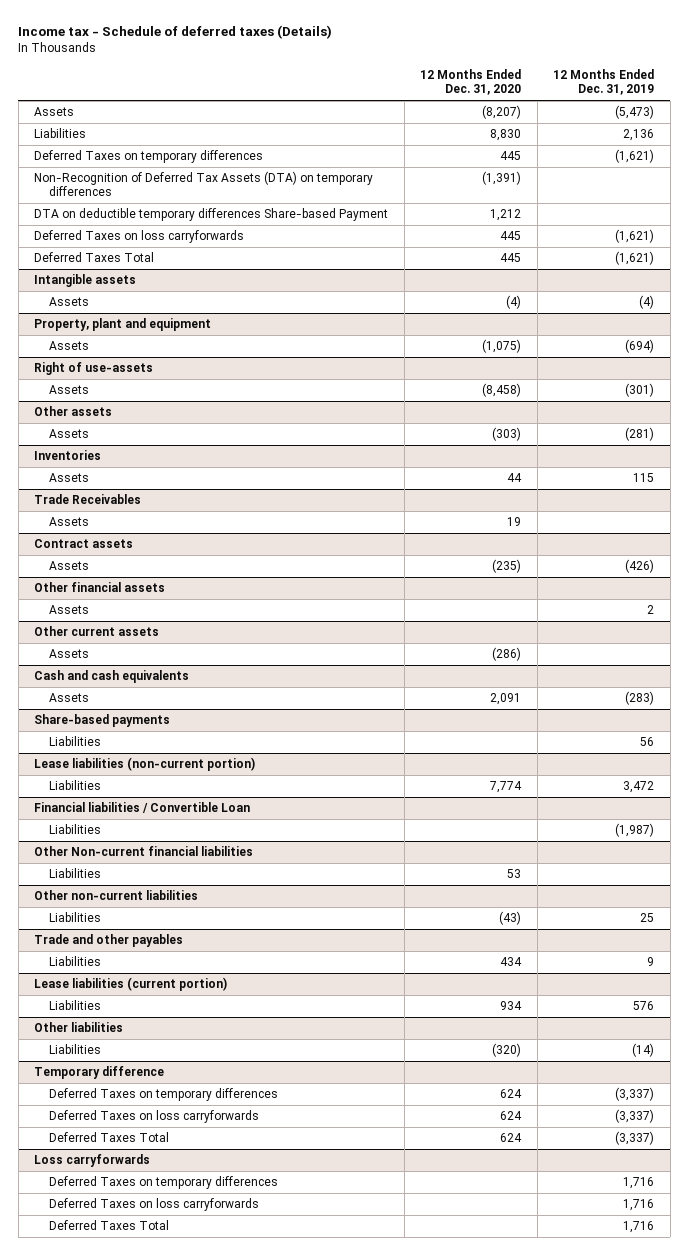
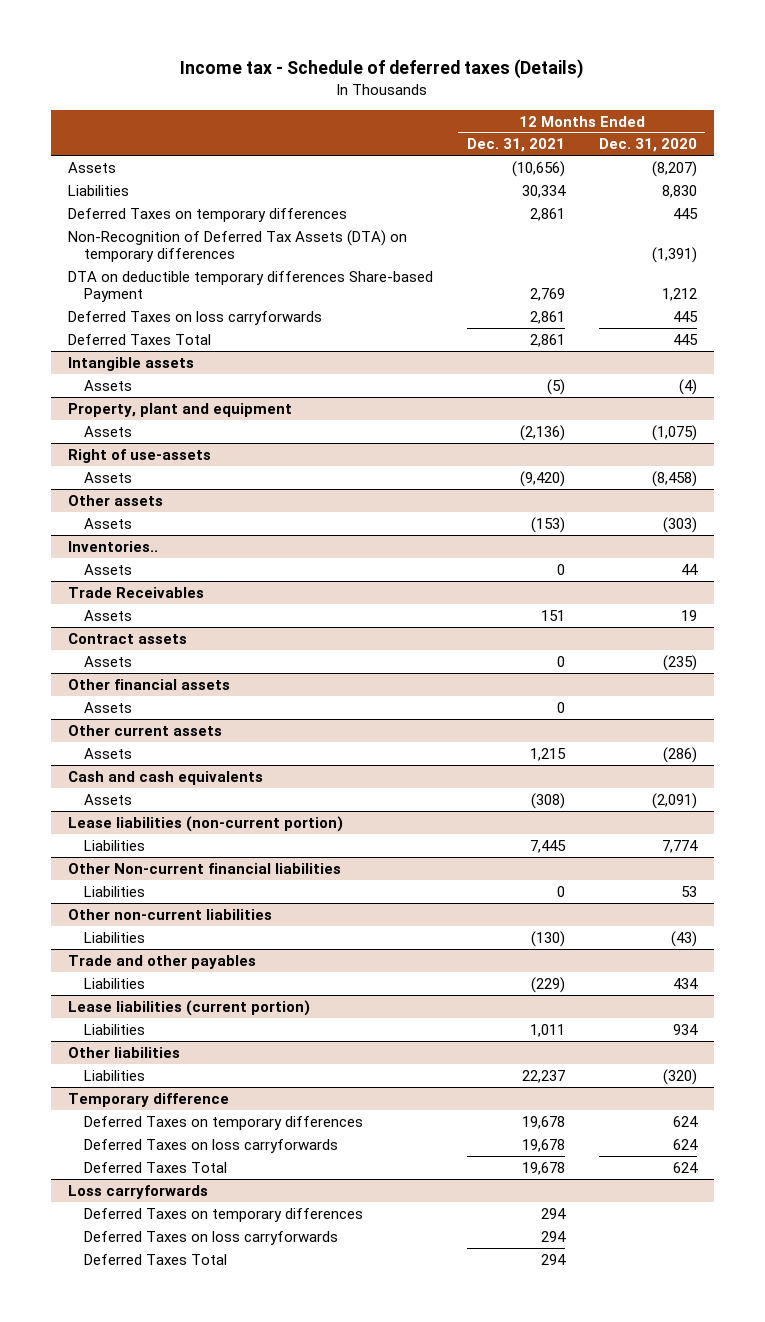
[553,69,655,96] 12 Months Ended Dec. 31, 2019 -> none
none -> [466,138,565,153] Dec. 31, 2021
[34,450,102,461] Inventories -> [67,540,158,552] Inventories..
[34,714,171,728] Share-based payments -> none
[48,736,101,747] Liabilities -> none
[490,693,522,706] 2,091 -> [651,792,697,809] (2,091)
[34,802,251,814] Financial liabilities / Convertible Loan -> none
[48,824,101,835] Liabilities -> none

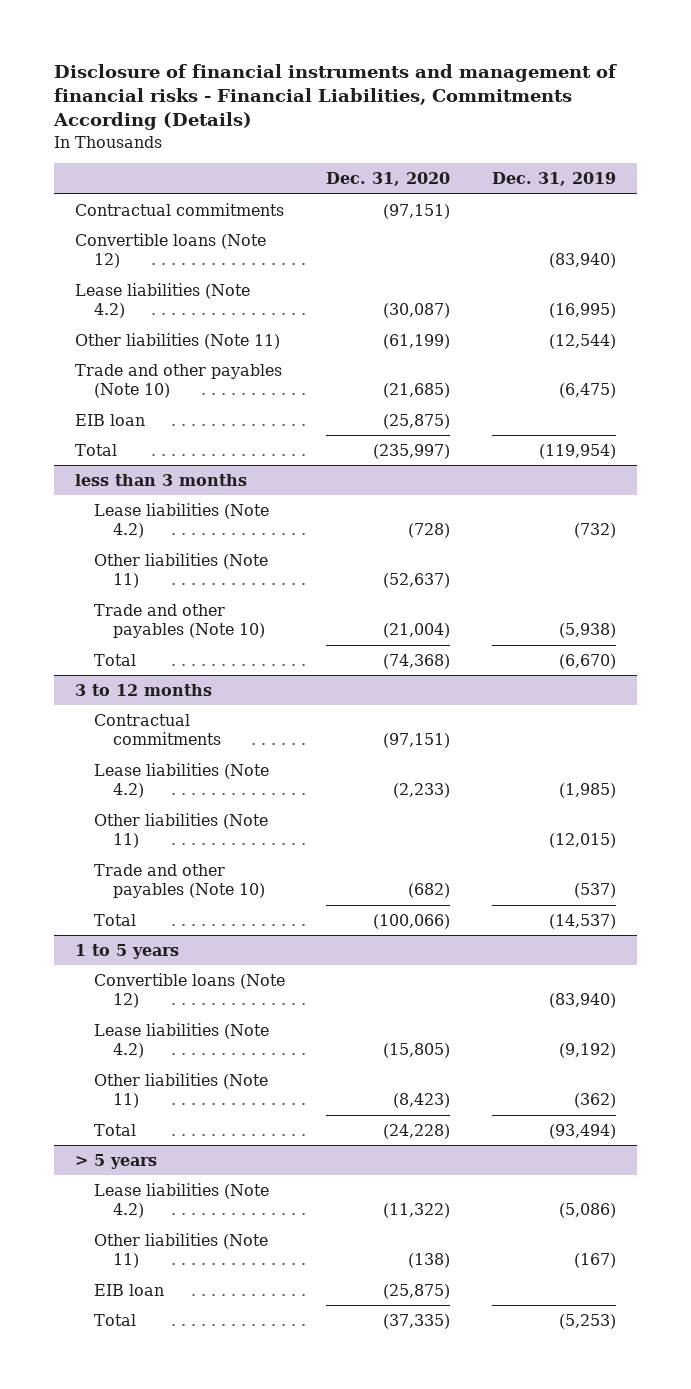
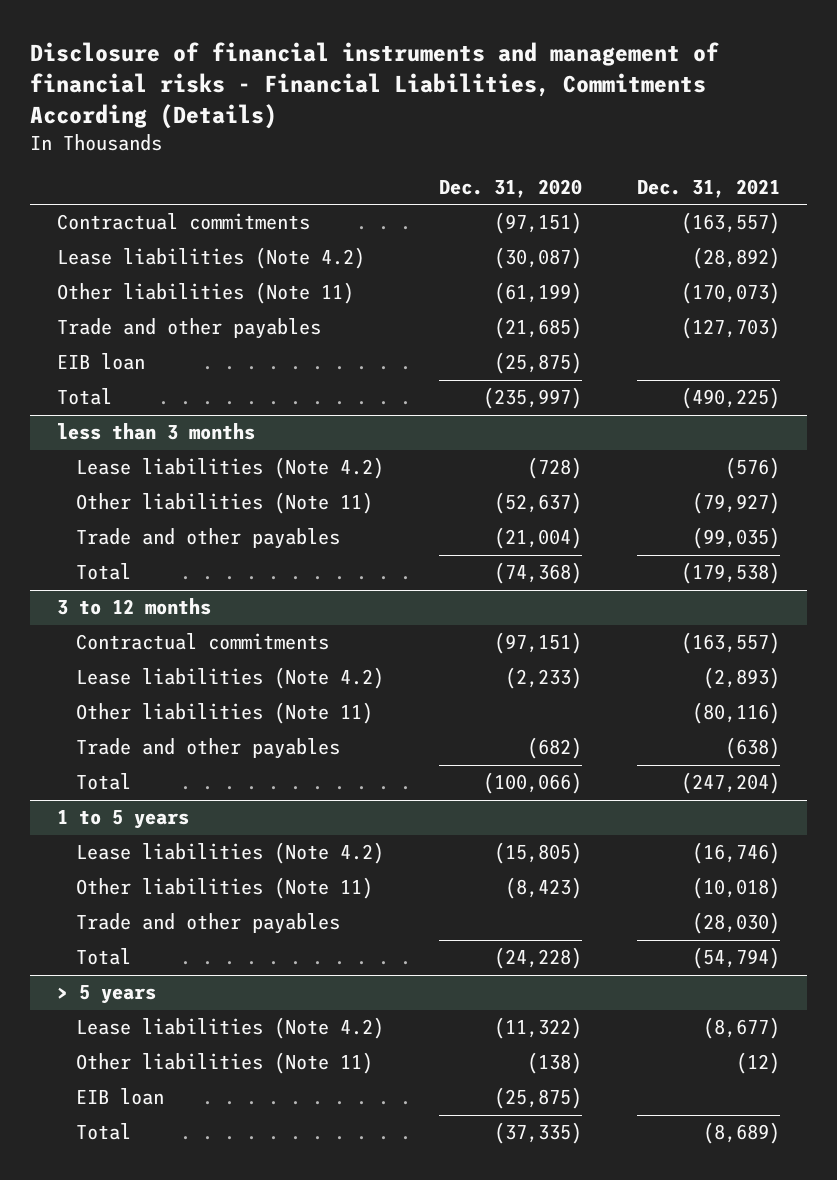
[492,172,617,187] Dec. 31, 2019 -> none
none -> [636,178,780,198] Dec. 31, 2021
[74,232,266,269] Convertible loans (Note 12) -> none
[74,363,282,399] Trade and other payables (Note 10) -> [57,318,322,340] Trade and other payables
[93,603,265,639] Trade and other payables (Note 10) -> [75,528,340,550] Trade and other payables
[93,863,265,899] Trade and other payables (Note 10) -> [75,738,340,760] Trade and other payables
[93,972,285,1009] Convertible loans (Note 12) -> none
none -> [75,913,340,935] Trade and other payables

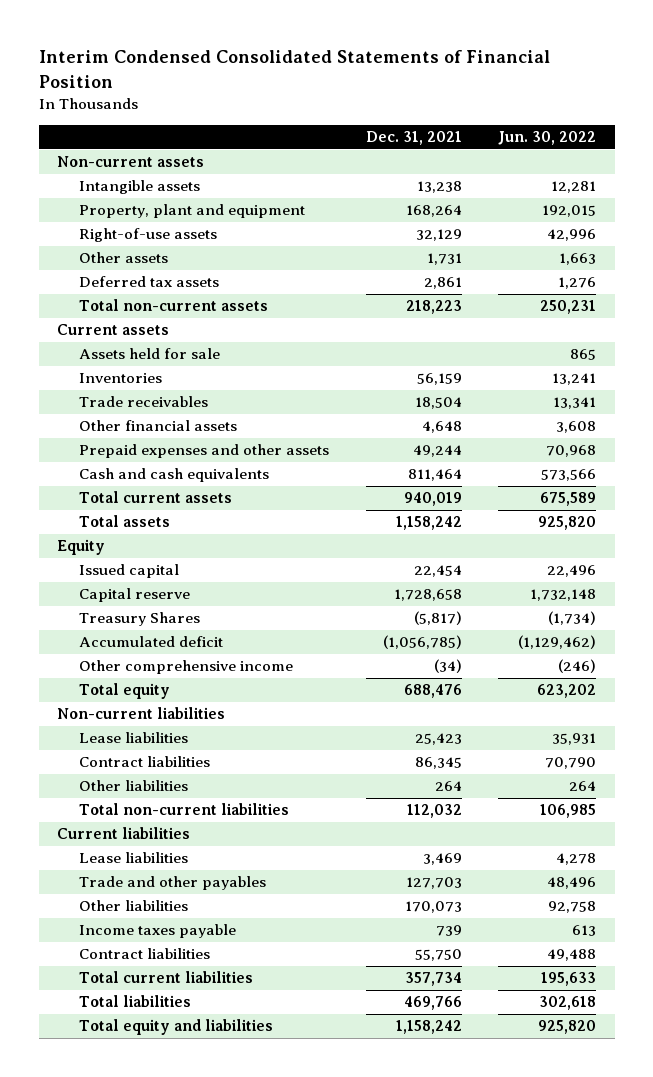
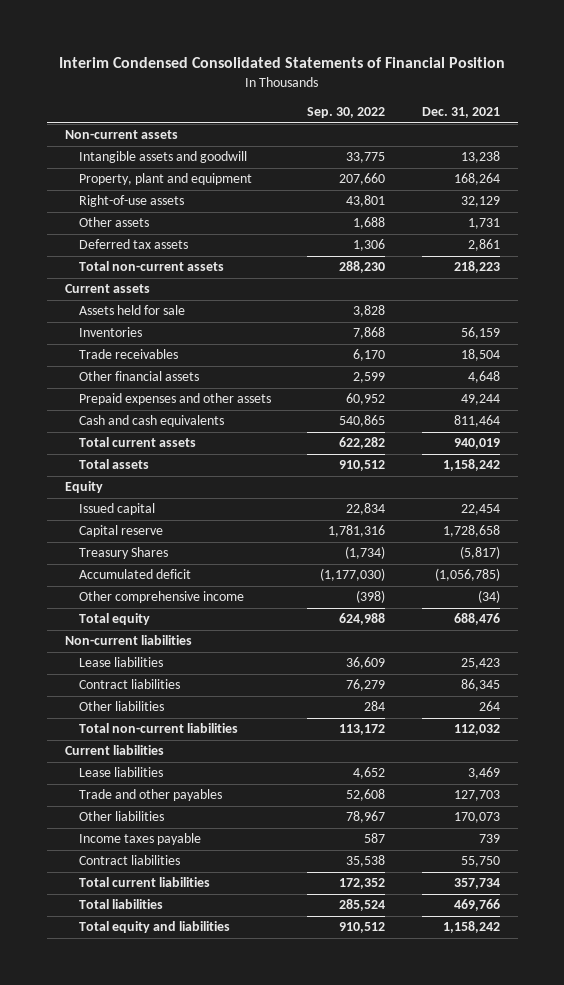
[498,131,597,146] Jun. 30, 2022 -> none
none -> [307,107,386,119] Sep. 30, 2022
[79,180,201,195] Intangible assets -> [79,151,248,164] Intangible assets and goodwill

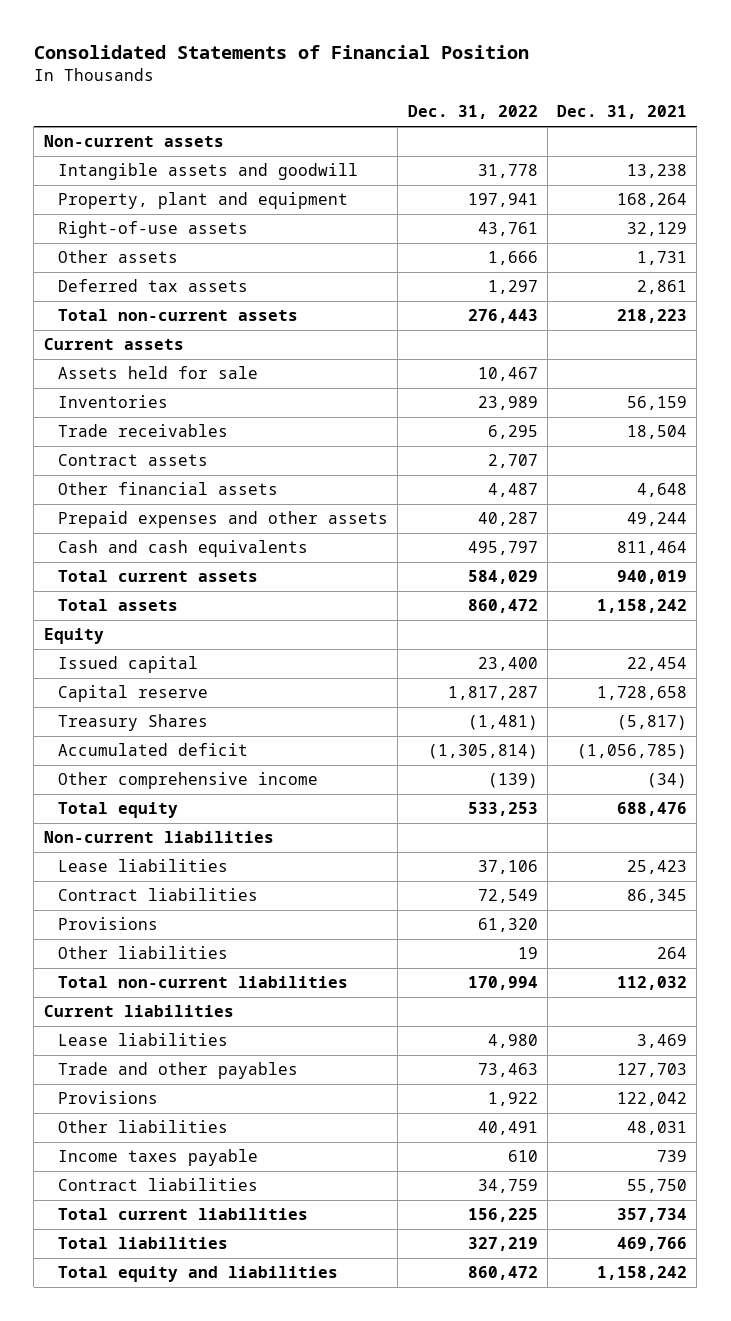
[59,57,506,69] Interim Condensed Consolidated Statements of Financial Position -> [33,45,529,60] Consolidated Statements of Financial Position
[307,107,386,119] Sep. 30, 2022 -> none
none -> [407,105,538,120] Dec. 31, 2022
none -> [58,454,209,467] Contract assets
none -> [58,917,159,931] Provisions
none -> [58,1091,159,1105] Provisions
[453,812,500,824] 170,073 -> [627,1121,688,1136] 48,031

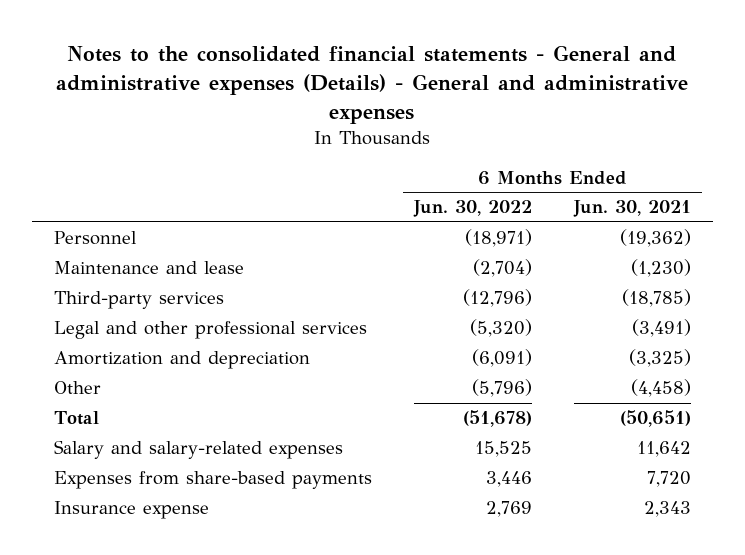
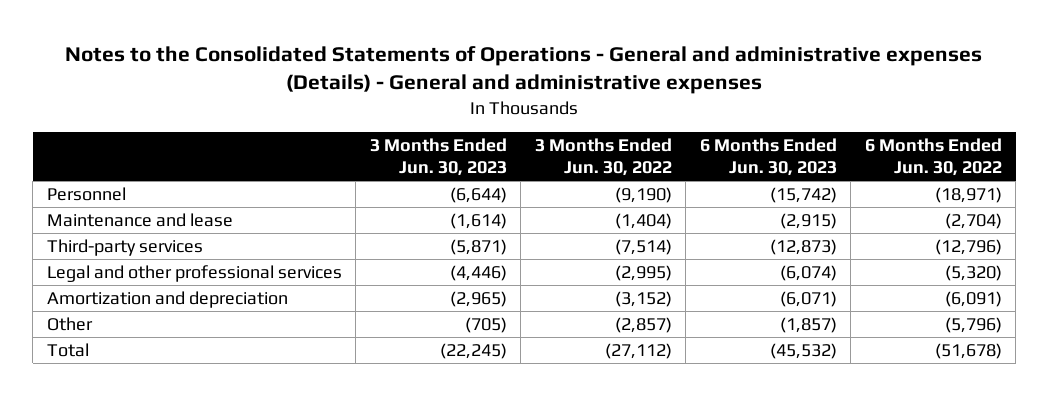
[56,45,689,124] Notes to the consolidated financial statements - General and administrative expenses (Details) - General and administrative expenses -> [65,46,983,95] Notes to the Consolidated Statements of Operations - General and administrative expenses (Details) - General and administrative expenses
[573,200,692,218] Jun. 30, 2021 -> none
none -> [369,138,507,176] 3 Months Ended Jun. 30, 2023
none -> [534,138,672,176] 3 Months Ended Jun. 30, 2022
none -> [699,138,837,176] 6 Months Ended Jun. 30, 2023
[53,440,343,460] Salary and salary-related expenses -> none
[53,471,372,490] Expenses from share-based payments -> none
[53,501,209,520] Insurance expense -> none

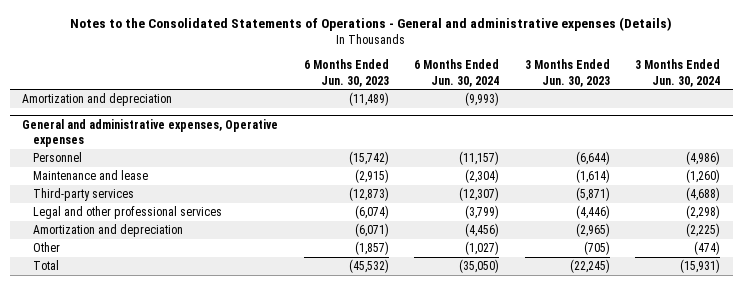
[65,46,983,95] Notes to the Consolidated Statements of Operations - General and administrative expenses (Details) - General and administrative expenses -> [70,17,673,32] Notes to the Consolidated Statements of Operations - General and administrative expenses (Details)
[534,138,672,176] 3 Months Ended Jun. 30, 2022 -> none
[864,138,1002,176] 6 Months Ended Jun. 30, 2022 -> none
none -> [414,59,500,87] 6 Months Ended Jun. 30, 2024
none -> [635,59,721,87] 3 Months Ended Jun. 30, 2024
none -> [22,93,173,107] Amortization and depreciation
none -> [22,118,279,148] General and administrative expenses, Operative expenses

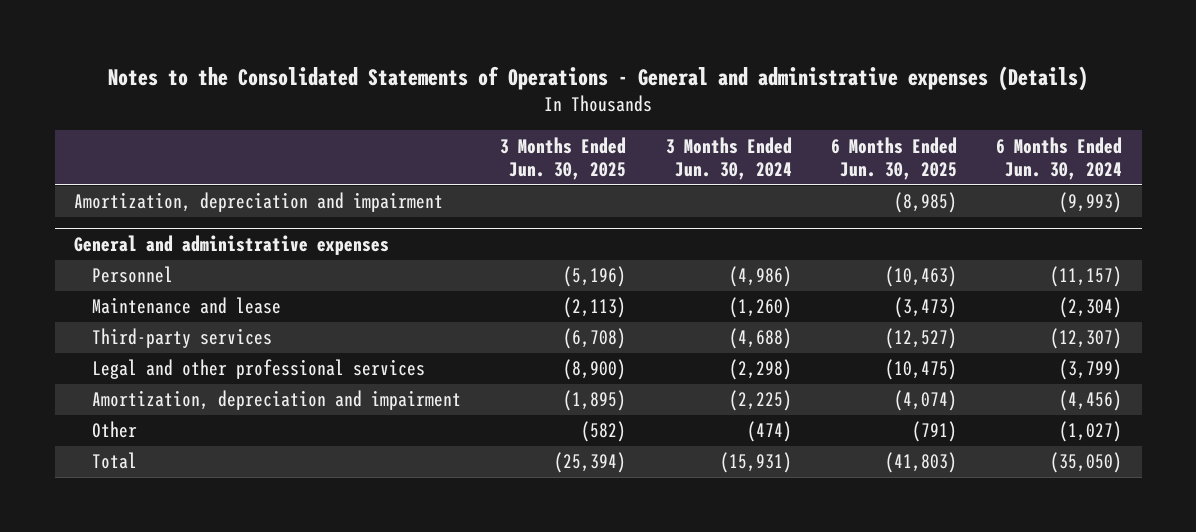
[303,59,389,87] 6 Months Ended Jun. 30, 2023 -> none
[524,59,610,87] 3 Months Ended Jun. 30, 2023 -> none
none -> [500,136,627,180] 3 Months Ended Jun. 30, 2025
none -> [830,136,957,180] 6 Months Ended Jun. 30, 2025
[22,93,173,107] Amortization and depreciation -> [74,192,444,213] Amortization, depreciation and impairment
[22,118,279,148] General and administrative expenses, Operative expenses -> [74,234,390,255] General and administrative expenses
[32,224,183,238] Amortization and depreciation -> [91,390,461,411] Amortization, depreciation and impairment

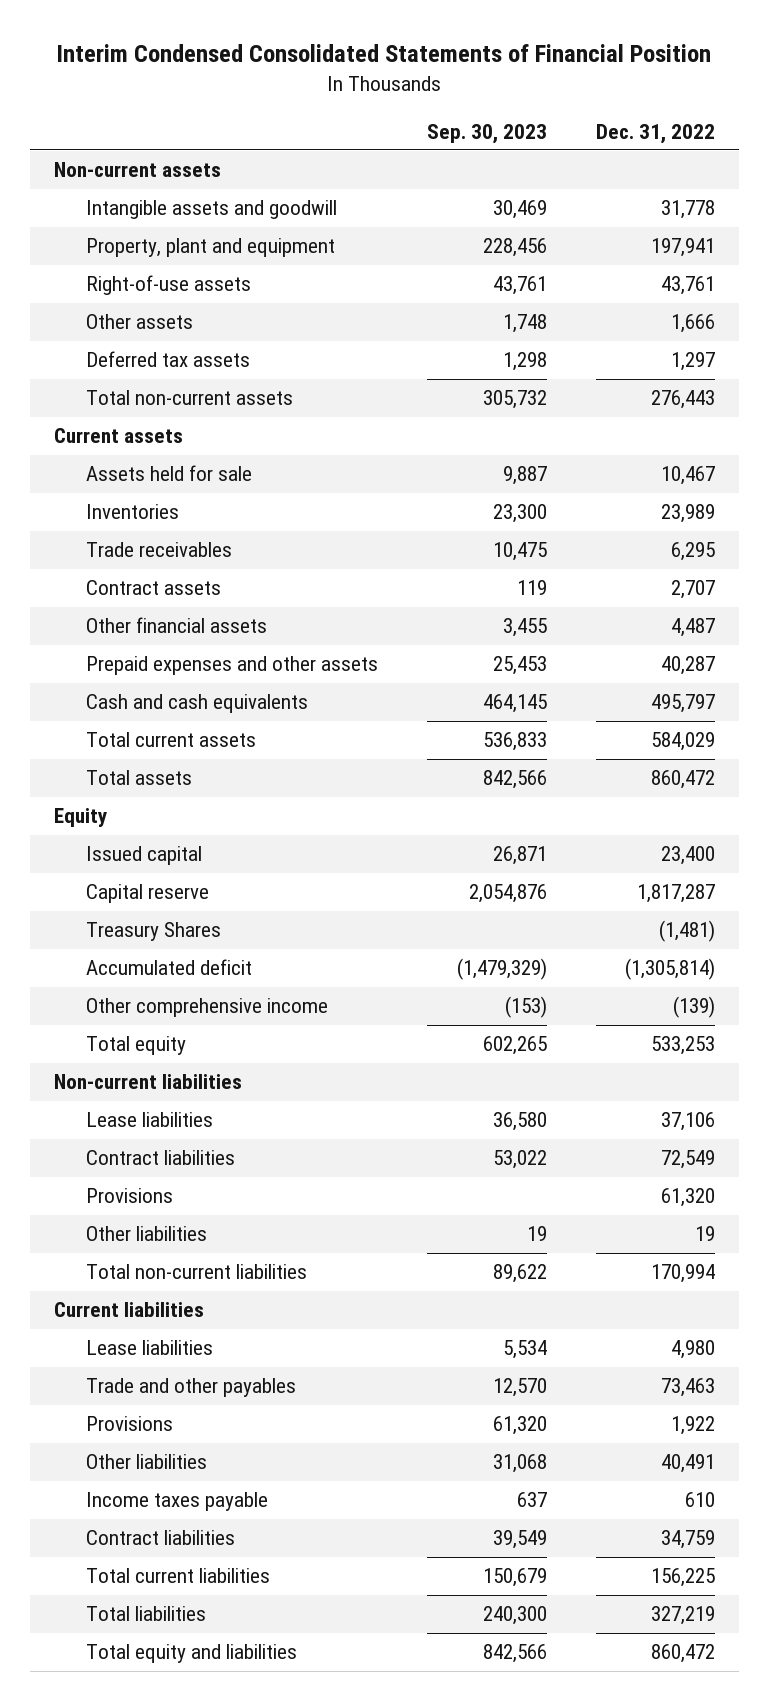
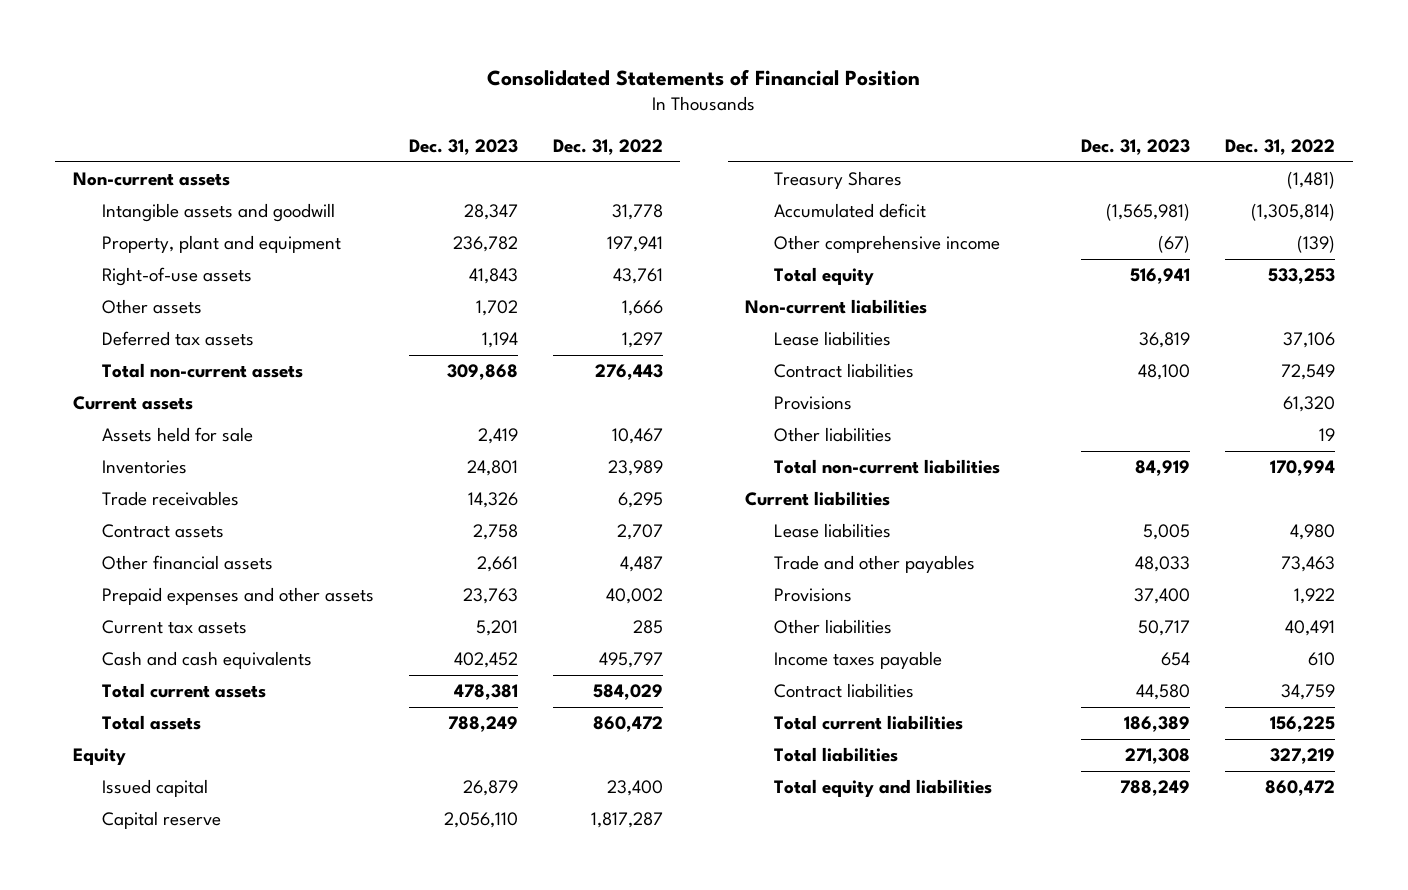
[56,44,712,63] Interim Condensed Consolidated Statements of Financial Position -> [486,68,920,86] Consolidated Statements of Financial Position
[426,123,547,144] Sep. 30, 2023 -> none
none -> [408,138,518,155] Dec. 31, 2023
[660,656,715,676] 40,287 -> [605,588,663,605] 40,002
none -> [101,620,247,635] Current tax assets

